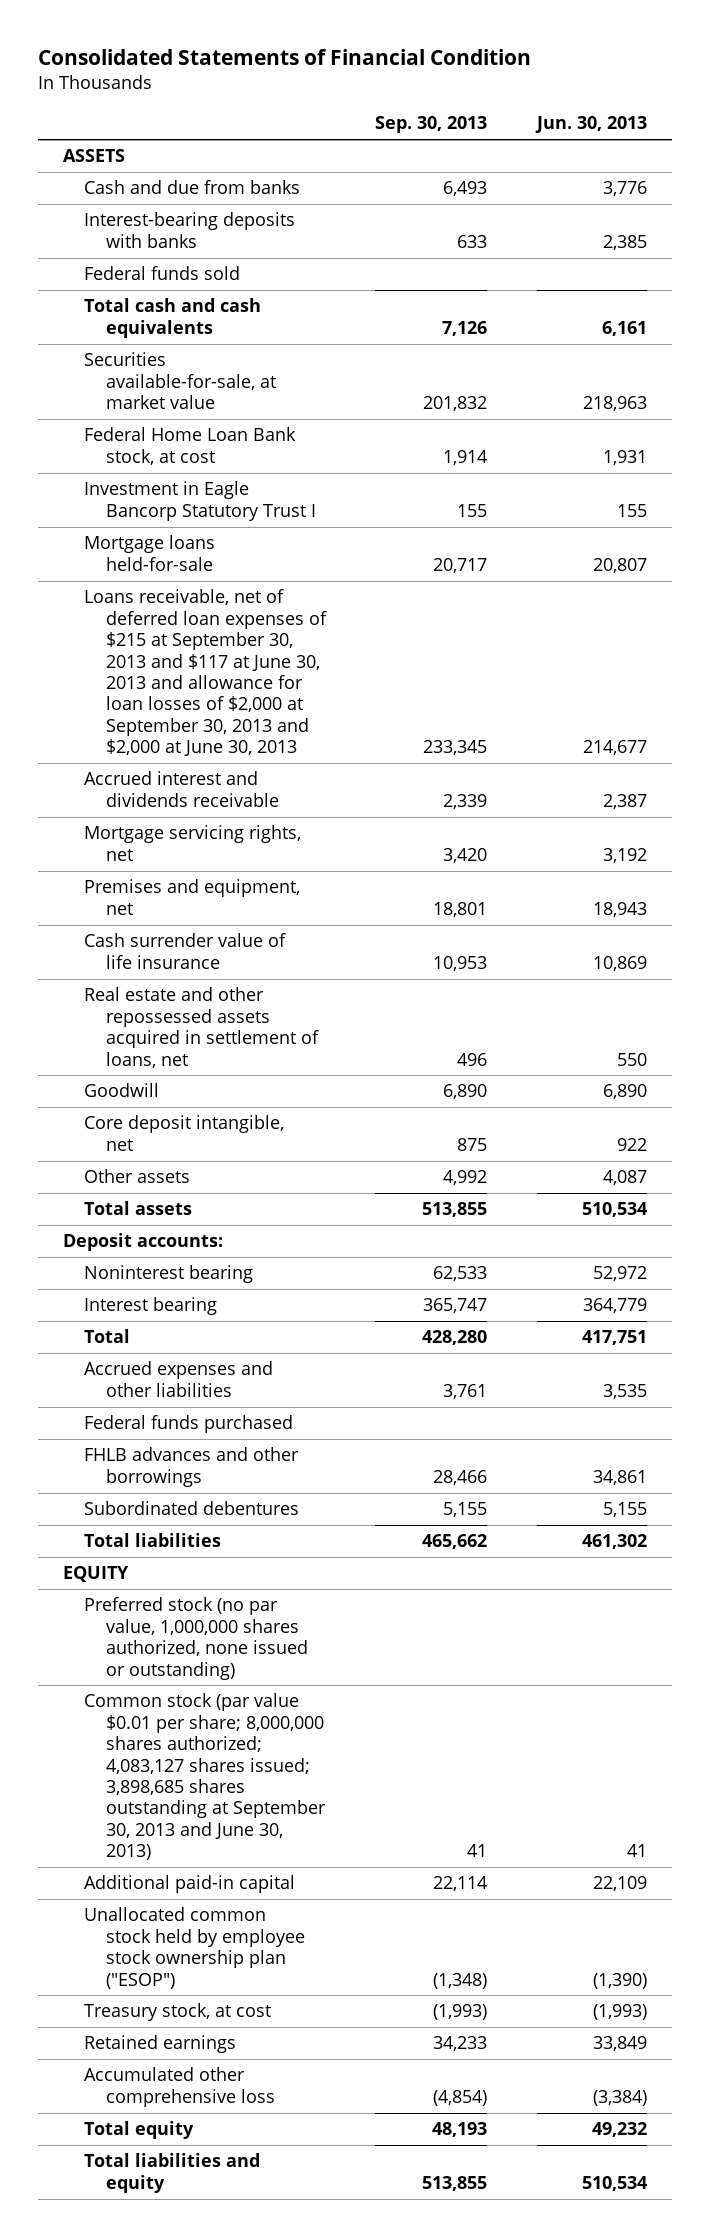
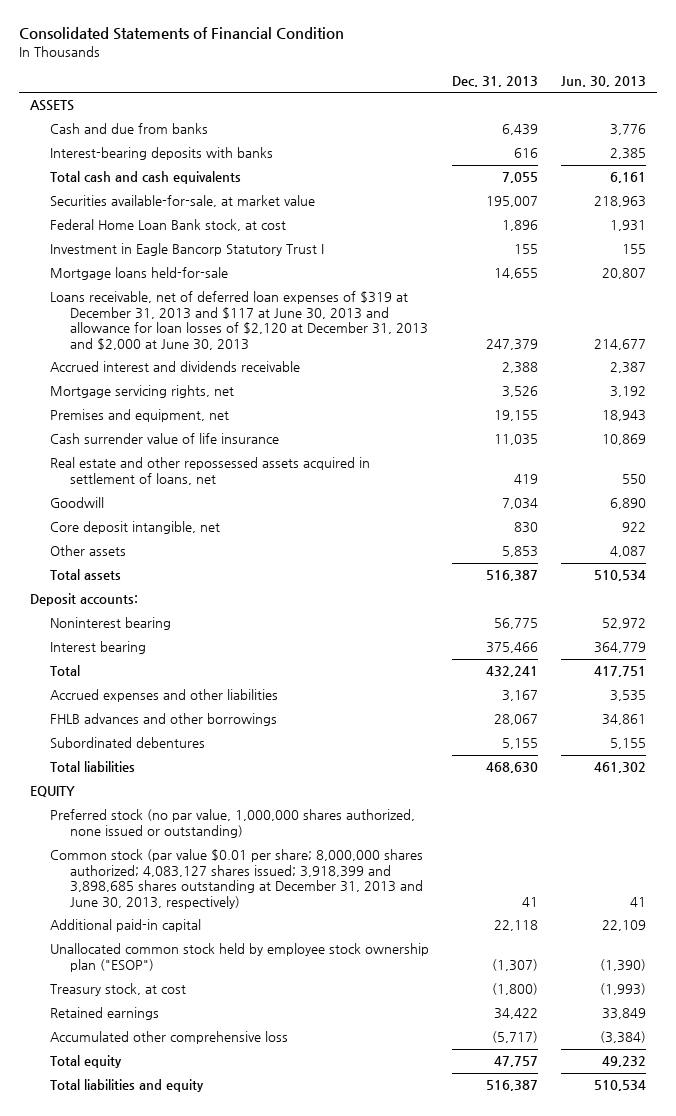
[375,116,488,134] Sep. 30, 2013 -> none
none -> [452,75,539,87] Dec. 31, 2013
[84,266,241,281] Federal funds sold -> none
[84,589,327,757] Loans receivable, net of deferred loan expenses of $215 at September 30, 2013 and $117 at June 30, 2013 and allowance for loan losses of $2,000 at September 30, 2013 and $2,000 at June 30, 2013 -> [50,291,428,350] Loans receivable, net of deferred loan expenses of $319 at December 31, 2013 and $117 at June 30, 2013 and allowance for loan losses of $2,120 at December 31, 2013 and $2,000 at June 30, 2013
[84,1415,294,1434] Federal funds purchased -> none
[84,1693,326,1861] Common stock (par value $0.01 per share; 8,000,000 shares authorized; 4,083,127 shares issued; 3,898,685 shares outstanding at September 30, 2013 and June 30, 2013) -> [50,849,424,909] Common stock (par value $0.01 per share; 8,000,000 shares authorized; 4,083,127 shares issued; 3,918,399 and 3,898,685 shares outstanding at December 31, 2013 and June 30, 2013, respectively)

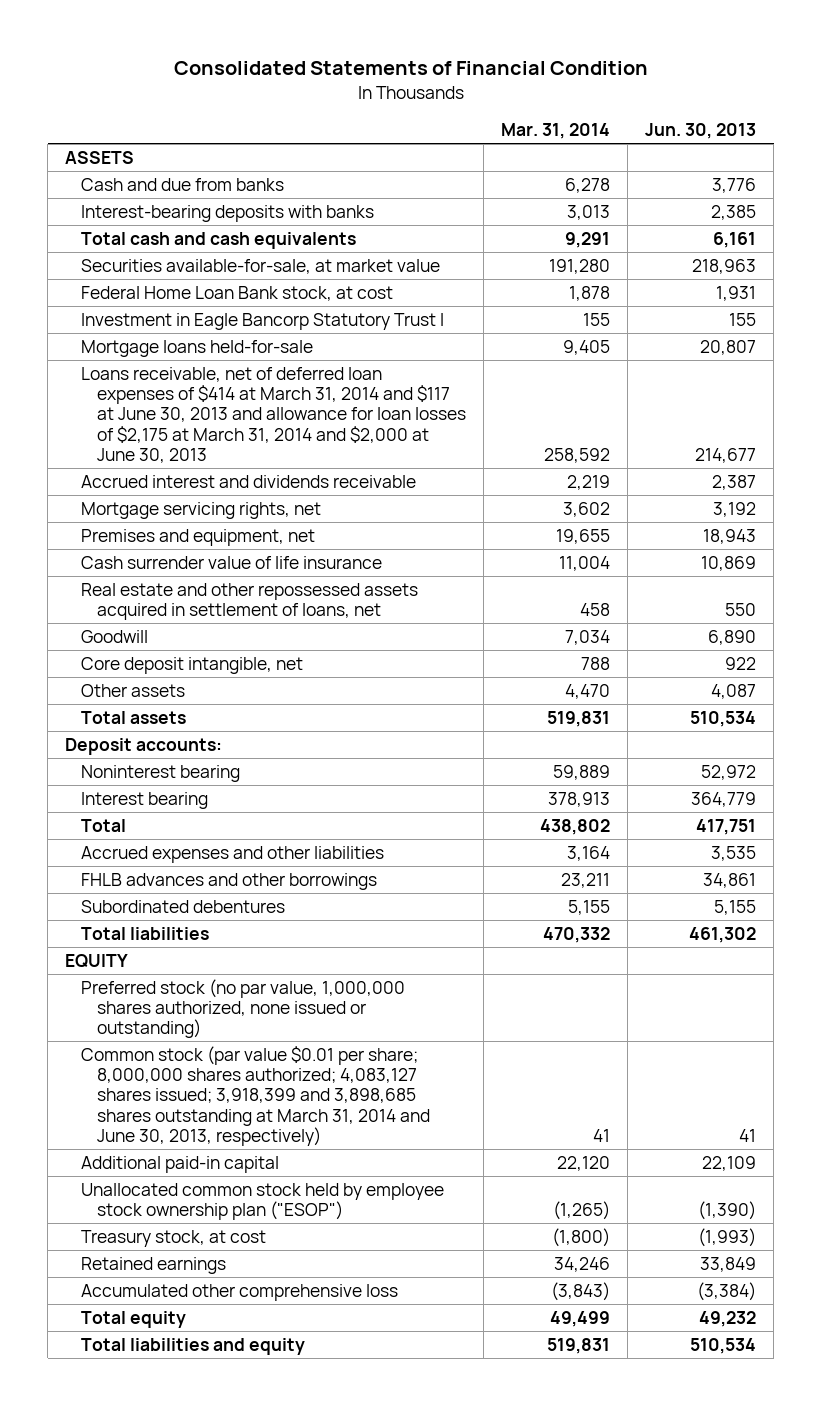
[452,75,539,87] Dec. 31, 2013 -> none
none -> [501,123,611,140] Mar. 31, 2014
[50,291,428,350] Loans receivable, net of deferred loan expenses of $319 at December 31, 2013 and $117 at June 30, 2013 and allowance for loan losses of $2,120 at December 31, 2013 and $2,000 at June 30, 2013 -> [81,366,467,464] Loans receivable, net of deferred loan expenses of $414 at March 31, 2014 and $117 at June 30, 2013 and allowance for loan losses of $2,175 at March 31, 2014 and $2,000 at June 30, 2013
[50,849,424,909] Common stock (par value $0.01 per share; 8,000,000 shares authorized; 4,083,127 shares issued; 3,918,399 and 3,898,685 shares outstanding at December 31, 2013 and June 30, 2013, respectively) -> [81,1045,431,1147] Common stock (par value $0.01 per share; 8,000,000 shares authorized; 4,083,127 shares issued; 3,918,399 and 3,898,685 shares outstanding at March 31, 2014 and June 30, 2013, respectively)

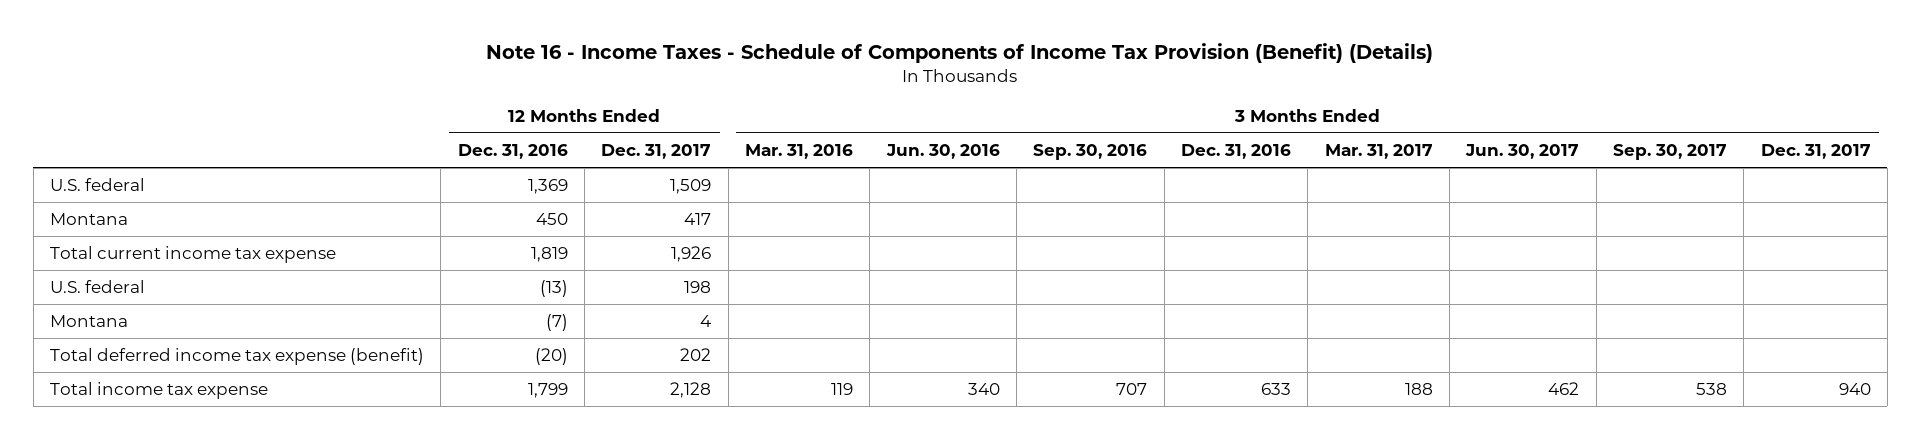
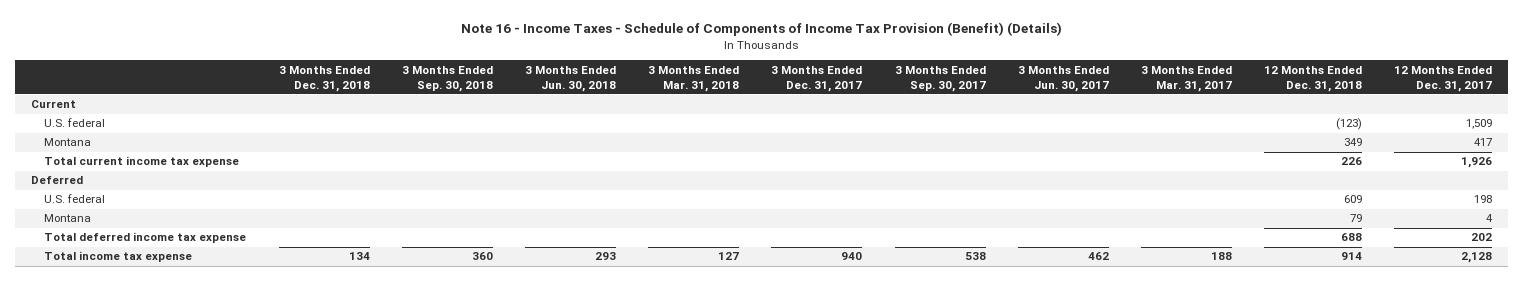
[457,143,568,159] Dec. 31, 2016 -> none
[744,143,853,159] Mar. 31, 2016 -> none
[885,143,1000,159] Jun. 30, 2016 -> none
[1033,143,1148,160] Sep. 30, 2016 -> none
[1180,143,1291,159] Dec. 31, 2016 -> none
none -> [278,65,370,92] 3 Months Ended Dec. 31, 2018
none -> [401,65,493,92] 3 Months Ended Sep. 30, 2018
none -> [524,65,616,92] 3 Months Ended Jun. 30, 2018
none -> [648,65,740,92] 3 Months Ended Mar. 31, 2018
none -> [1264,65,1363,92] 12 Months Ended Dec. 31, 2018
none -> [30,100,76,109] Current
none -> [30,176,83,185] Deferred
[49,347,424,365] Total deferred income tax expense (benefit) -> [44,232,247,244] Total deferred income tax expense

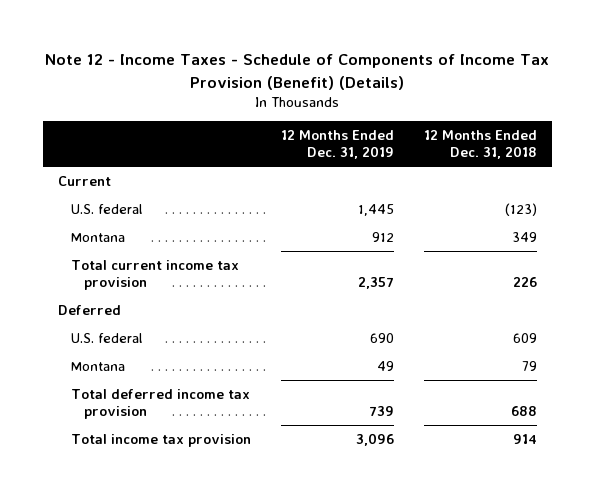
[460,22,1062,37] Note 16 - Income Taxes - Schedule of Components of Income Tax Provision (Benefit) (Details) -> [45,54,550,90] Note 12 - Income Taxes - Schedule of Components of Income Tax Provision (Benefit) (Details)
[278,65,370,92] 3 Months Ended Dec. 31, 2018 -> none
[401,65,493,92] 3 Months Ended Sep. 30, 2018 -> none
[524,65,616,92] 3 Months Ended Jun. 30, 2018 -> none
[648,65,740,92] 3 Months Ended Mar. 31, 2018 -> none
[771,65,863,92] 3 Months Ended Dec. 31, 2017 -> none
[894,65,986,92] 3 Months Ended Sep. 30, 2017 -> none
[1017,65,1109,92] 3 Months Ended Jun. 30, 2017 -> none
[1140,65,1232,92] 3 Months Ended Mar. 31, 2017 -> none
[1394,65,1493,92] 12 Months Ended Dec. 31, 2017 -> none
none -> [280,130,394,160] 12 Months Ended Dec. 31, 2019
[44,156,240,168] Total current income tax expense -> [70,259,239,290] Total current income tax provision
[44,232,247,244] Total deferred income tax expense -> [70,388,250,419] Total deferred income tax provision
[44,251,193,263] Total income tax expense -> [70,433,251,447] Total income tax provision

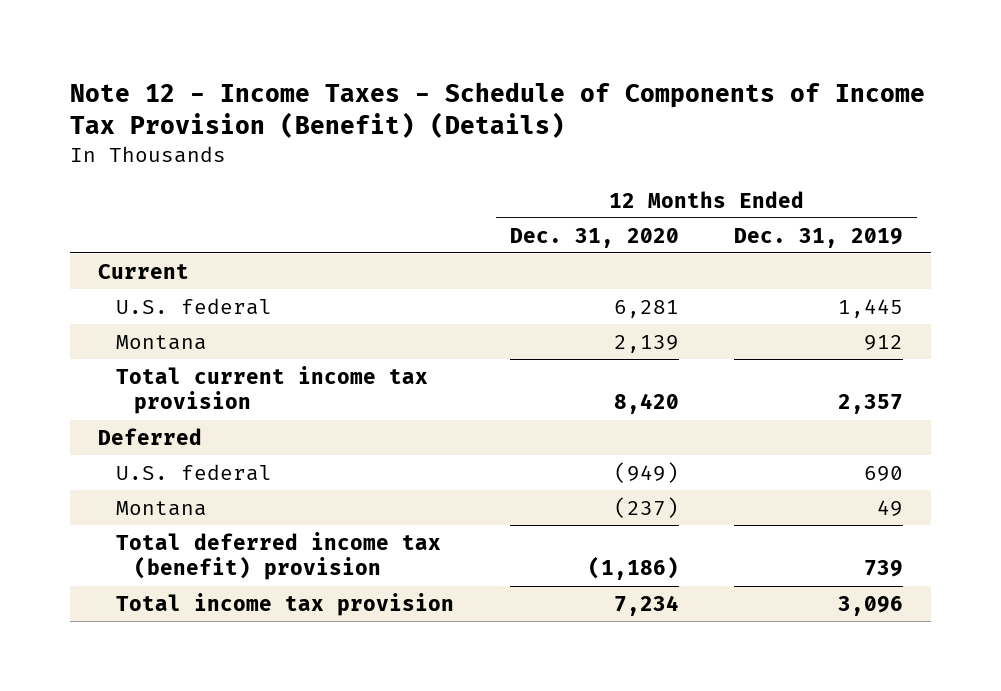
[423,130,537,160] 12 Months Ended Dec. 31, 2018 -> none
none -> [509,227,679,248] Dec. 31, 2020
[70,388,250,419] Total deferred income tax provision -> [115,531,441,581] Total deferred income tax (benefit) provision

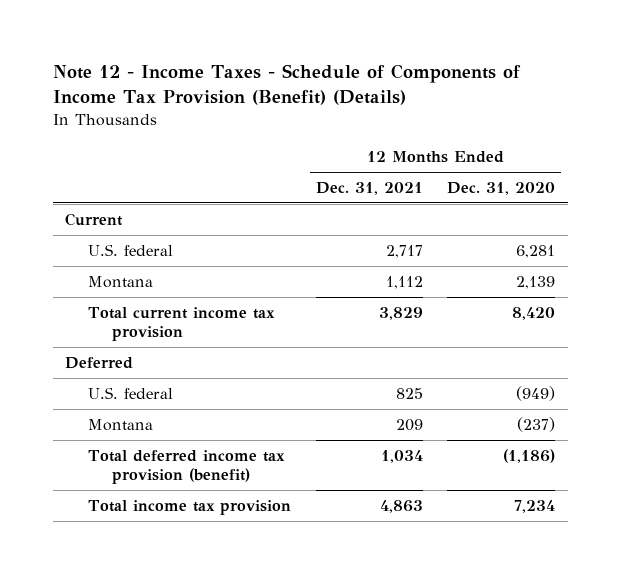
[734,227,904,248] Dec. 31, 2019 -> none
none -> [315,182,423,196] Dec. 31, 2021
[115,531,441,581] Total deferred income tax (benefit) provision -> [88,449,286,485] Total deferred income tax provision (benefit)

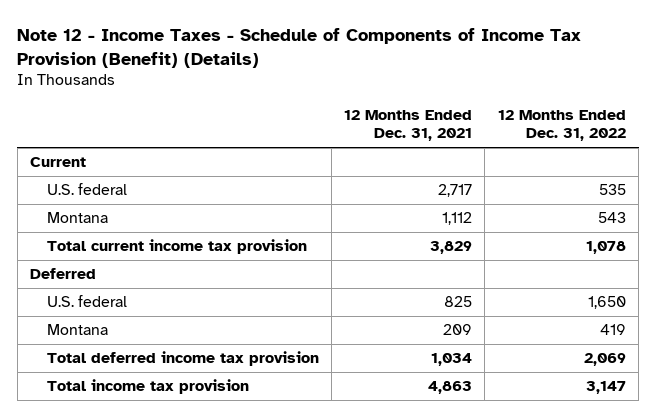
[447,182,556,196] Dec. 31, 2020 -> none
none -> [497,109,626,142] 12 Months Ended Dec. 31, 2022
[88,449,286,485] Total deferred income tax provision (benefit) -> [46,351,319,367] Total deferred income tax provision

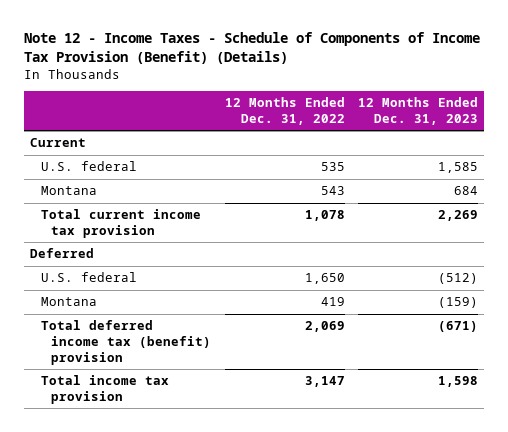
[344,109,473,142] 12 Months Ended Dec. 31, 2021 -> none
none -> [357,97,478,126] 12 Months Ended Dec. 31, 2023
[46,351,319,367] Total deferred income tax provision -> [40,320,212,365] Total deferred income tax (benefit) provision

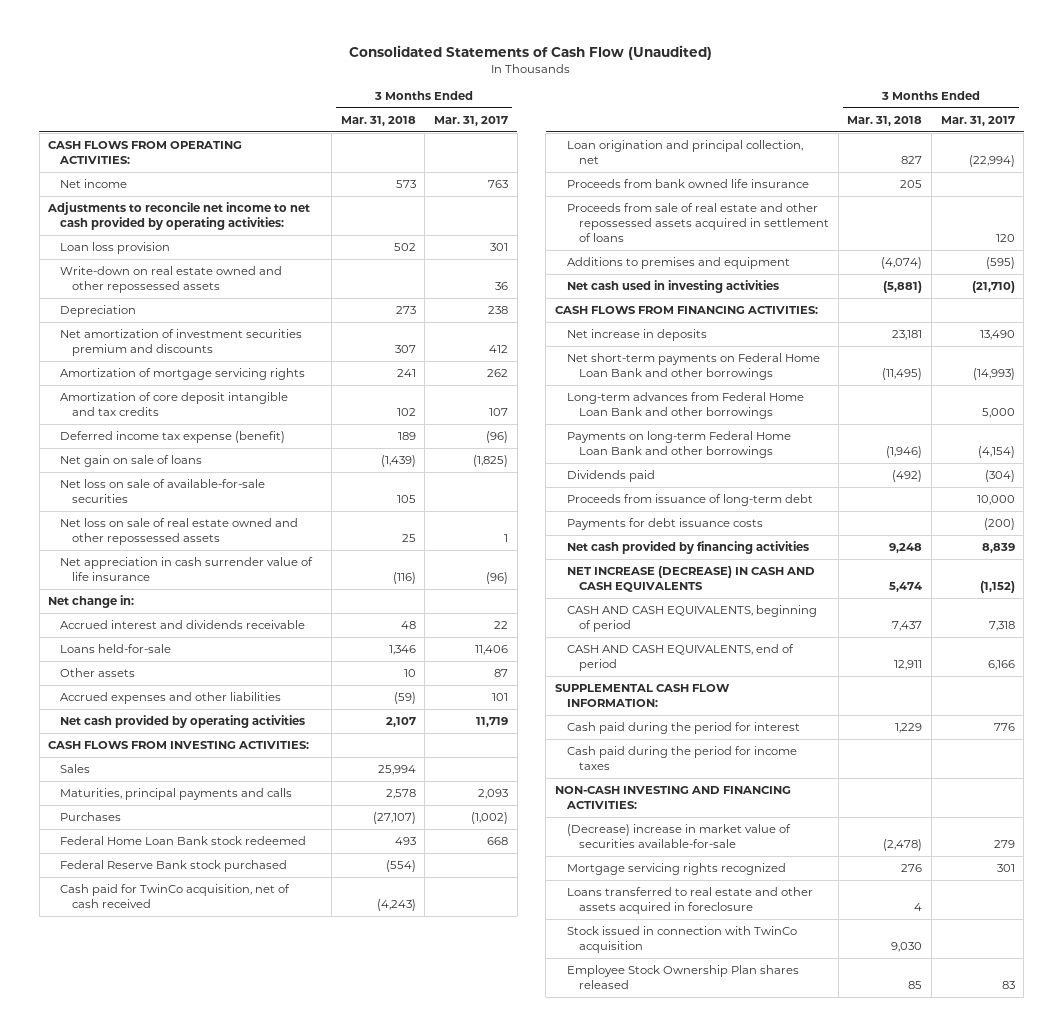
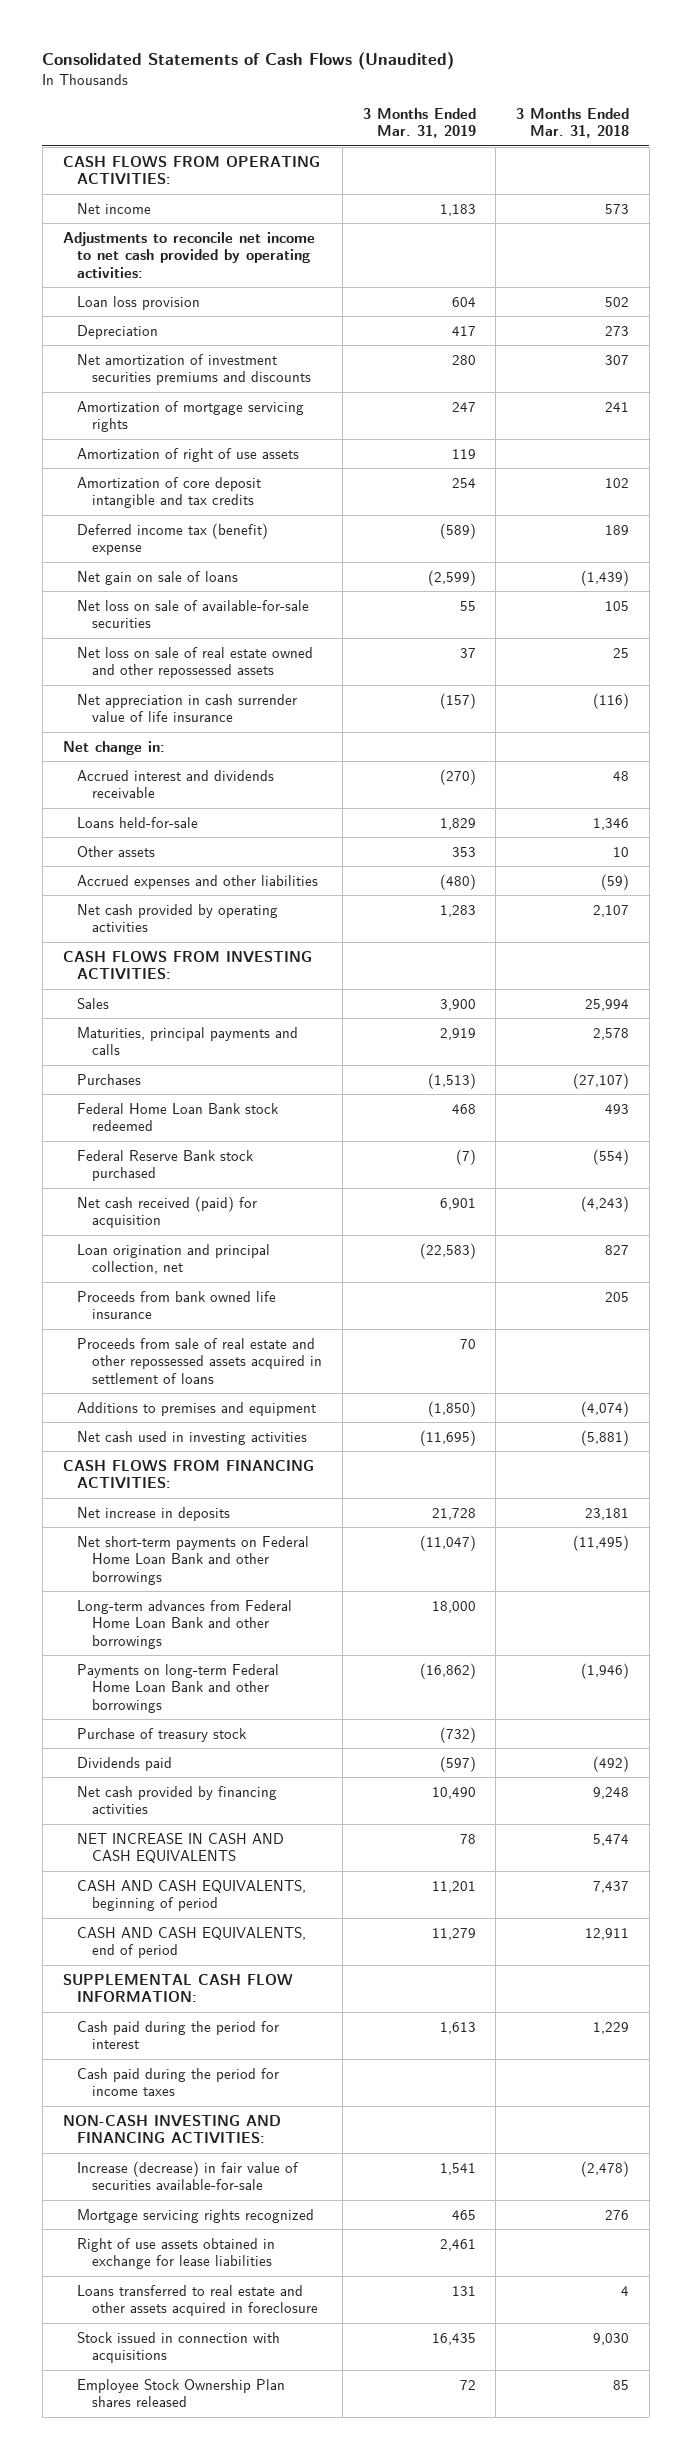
[349,45,713,61] Consolidated Statements of Cash Flow (Unaudited) -> [42,51,455,70] Consolidated Statements of Cash Flows (Unaudited)
[433,115,508,126] Mar. 31, 2017 -> none
none -> [362,107,476,139] 3 Months Ended Mar. 31, 2019
[60,265,283,293] Write-down on real estate owned and other repossessed assets -> none
[60,328,303,356] Net amortization of investment securities premium and discounts -> [77,353,312,386] Net amortization of investment securities premiums and discounts
none -> [77,447,300,462] Amortization of right of use assets
[60,430,286,443] Deferred income tax expense (benefit) -> [77,522,269,556] Deferred income tax (benefit) expense
[60,883,291,908] Cash paid for TwinCo acquisition, net of cash received -> [77,1195,258,1229] Net cash received (paid) for acquisition
none -> [77,1727,248,1742] Purchase of treasury stock
[567,493,814,506] Proceeds from issuance of long-term debt -> none
[567,517,764,530] Payments for debt issuance costs -> none
[567,565,816,592] NET INCREASE (DECREASE) IN CASH AND CASH EQUIVALENTS -> [77,1832,285,1864] NET INCREASE IN CASH AND CASH EQUIVALENTS
[567,823,792,848] (Decrease) increase in market value of securities available-for-sale -> [77,2160,300,2191] Increase (decrease) in fair value of securities available-for-sale
none -> [77,2237,276,2270] Right of use assets obtained in exchange for lease liabilities
[567,925,798,953] Stock issued in connection with TwinCo acquisition -> [77,2331,281,2364] Stock issued in connection with acquisitions

